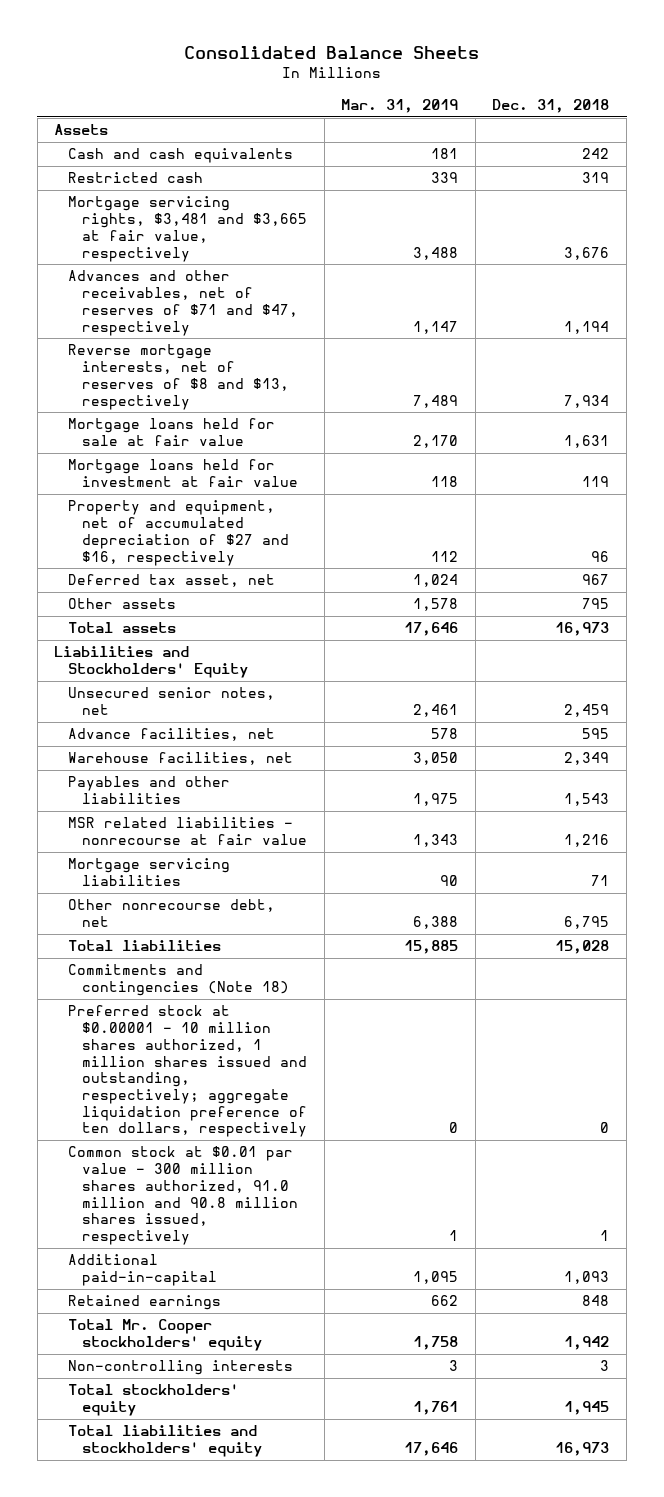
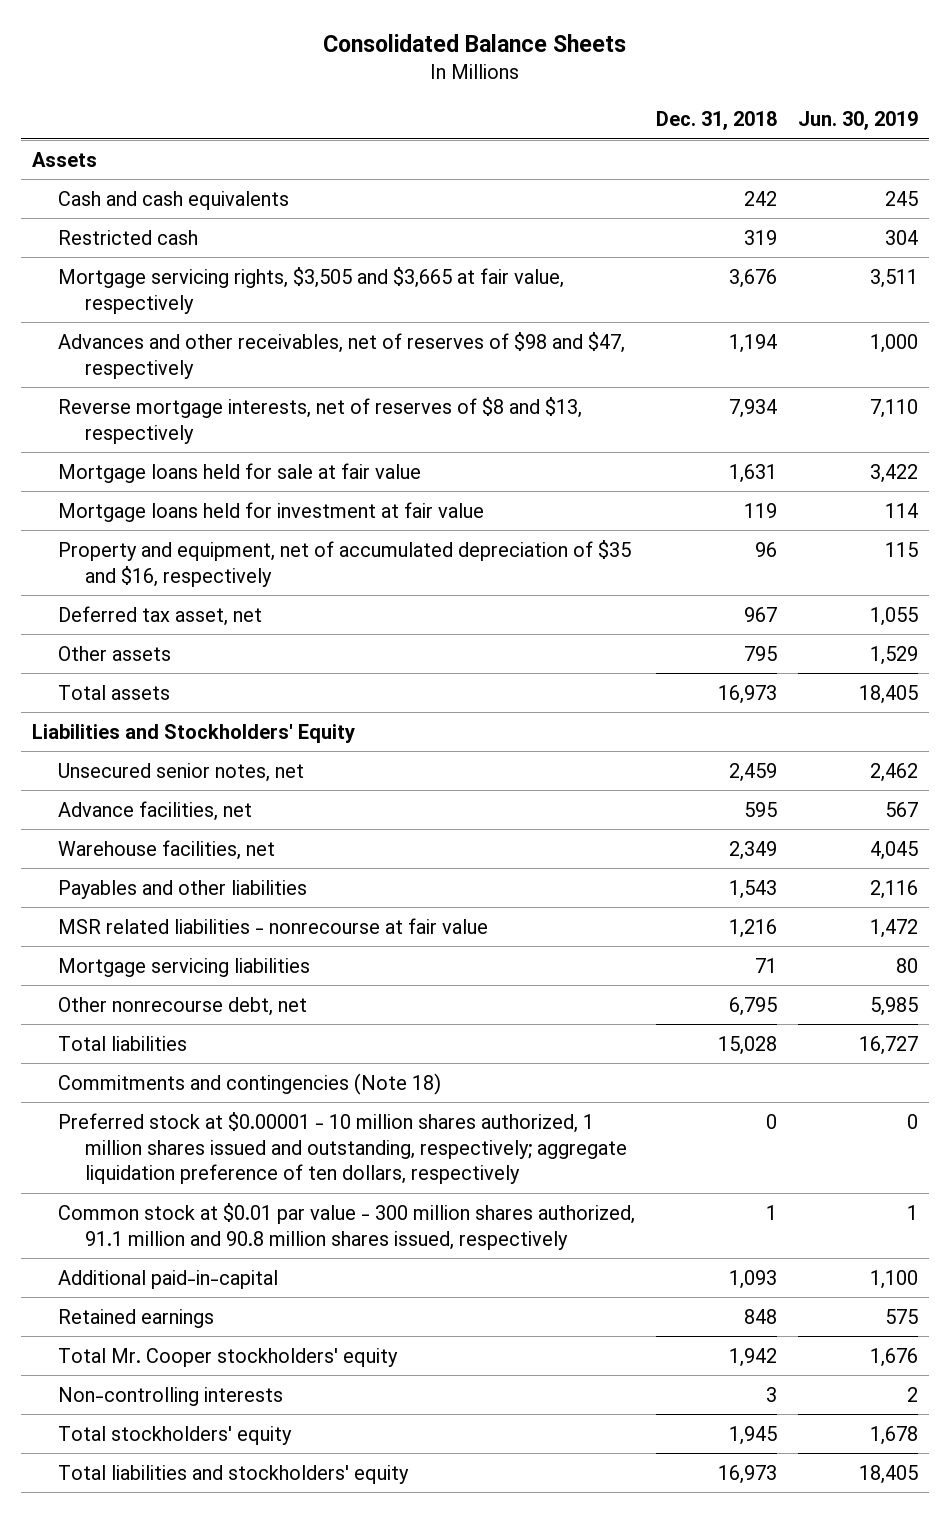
[341,98,459,113] Mar. 31, 2019 -> none
none -> [798,111,919,131] Jun. 30, 2019
[68,196,308,262] Mortgage servicing rights, $3,481 and $3,665 at fair value, respectively -> [58,266,565,314] Mortgage servicing rights, $3,505 and $3,665 at fair value, respectively
[68,270,299,336] Advances and other receivables, net of reserves of $71 and $47, respectively -> [58,331,626,379] Advances and other receivables, net of reserves of $98 and $47, respectively
[68,500,290,566] Property and equipment, net of accumulated depreciation of $27 and $16, respectively -> [58,539,632,587] Property and equipment, net of accumulated depreciation of $35 and $16, respectively
[68,1146,299,1245] Common stock at $0.01 par value - 300 million shares authorized, 91.0 million and 90.8 million shares issued, respectively -> [58,1202,636,1250] Common stock at $0.01 par value - 300 million shares authorized, 91.1 million and 90.8 million shares issued, respectively

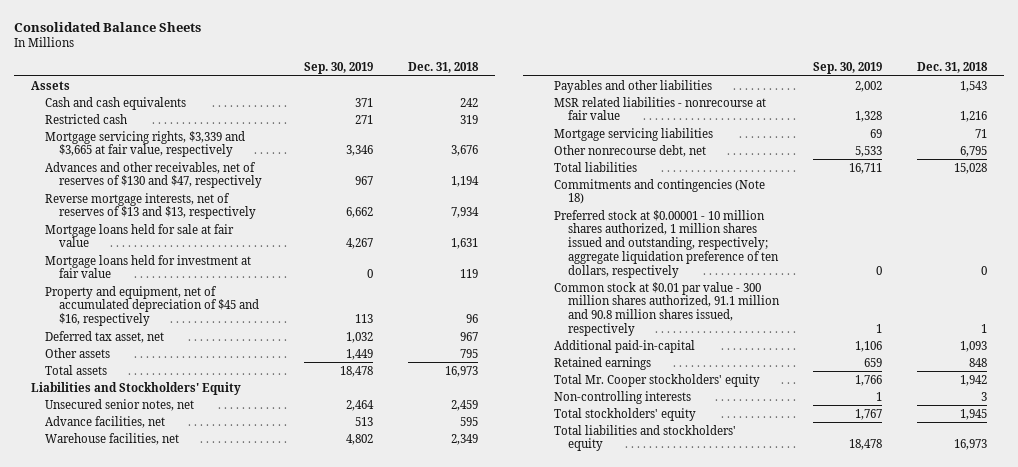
[798,111,919,131] Jun. 30, 2019 -> none
none -> [304,62,374,75] Sep. 30, 2019
[58,266,565,314] Mortgage servicing rights, $3,505 and $3,665 at fair value, respectively -> [45,130,246,158] Mortgage servicing rights, $3,339 and $3,665 at fair value, respectively
[58,331,626,379] Advances and other receivables, net of reserves of $98 and $47, respectively -> [45,161,263,189] Advances and other receivables, net of reserves of $130 and $47, respectively
[58,396,583,444] Reverse mortgage interests, net of reserves of $8 and $13, respectively -> [45,192,257,220] Reverse mortgage interests, net of reserves of $13 and $13, respectively
[58,539,632,587] Property and equipment, net of accumulated depreciation of $35 and $16, respectively -> [45,285,260,327] Property and equipment, net of accumulated depreciation of $45 and $16, respectively

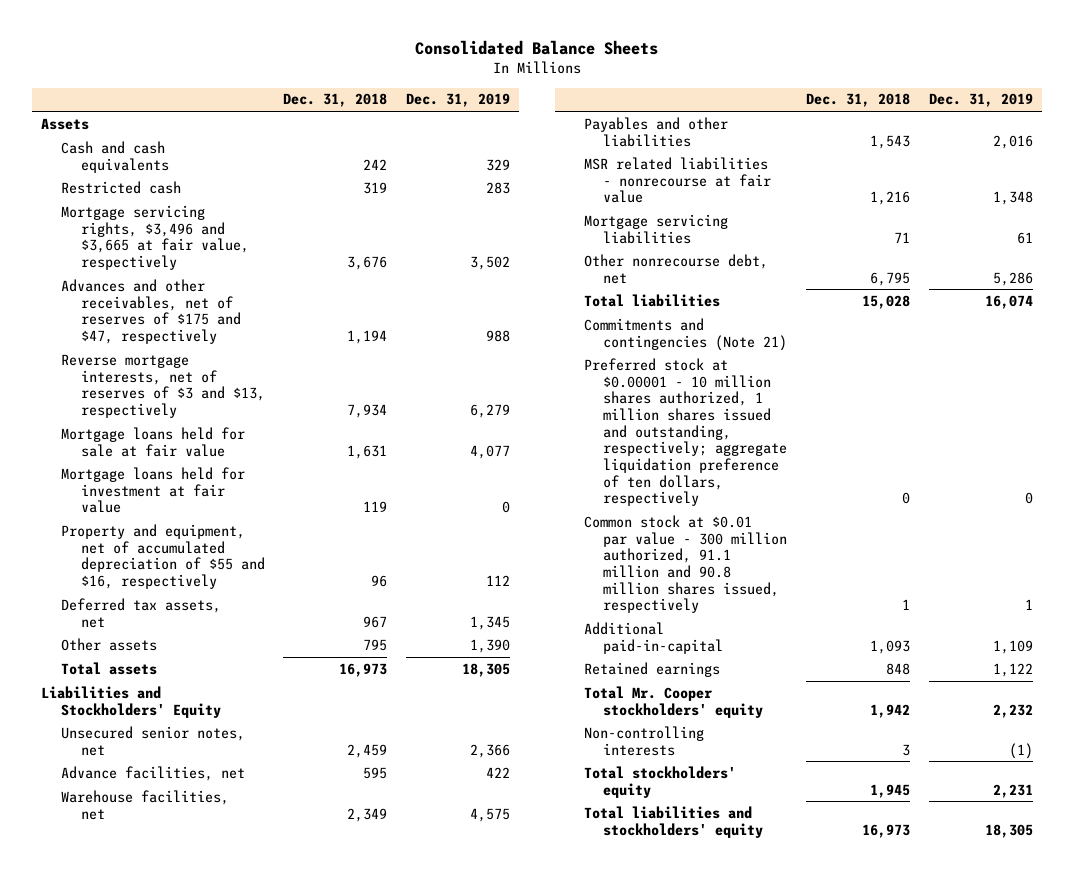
[304,62,374,75] Sep. 30, 2019 -> none
none -> [405,93,510,108] Dec. 31, 2019
[45,130,246,158] Mortgage servicing rights, $3,339 and $3,665 at fair value, respectively -> [60,204,249,270] Mortgage servicing rights, $3,496 and $3,665 at fair value, respectively
[45,161,263,189] Advances and other receivables, net of reserves of $130 and $47, respectively -> [60,278,241,344] Advances and other receivables, net of reserves of $175 and $47, respectively
[45,192,257,220] Reverse mortgage interests, net of reserves of $13 and $13, respectively -> [60,353,265,418] Reverse mortgage interests, net of reserves of $3 and $13, respectively
[45,285,260,327] Property and equipment, net of accumulated depreciation of $45 and $16, respectively -> [60,523,265,589] Property and equipment, net of accumulated depreciation of $55 and $16, respectively
[45,330,165,343] Deferred tax asset, net -> [60,597,221,628] Deferred tax assets, net
[554,178,766,205] Commitments and contingencies (Note 18) -> [583,317,788,351] Commitments and contingencies (Note 21)
[554,281,781,337] Common stock at $0.01 par value - 300 million shares authorized, 91.1 million and 90.8 million shares issued, respectively -> [583,514,788,614] Common stock at $0.01 par value - 300 million authorized, 91.1 million and 90.8 million shares issued, respectively

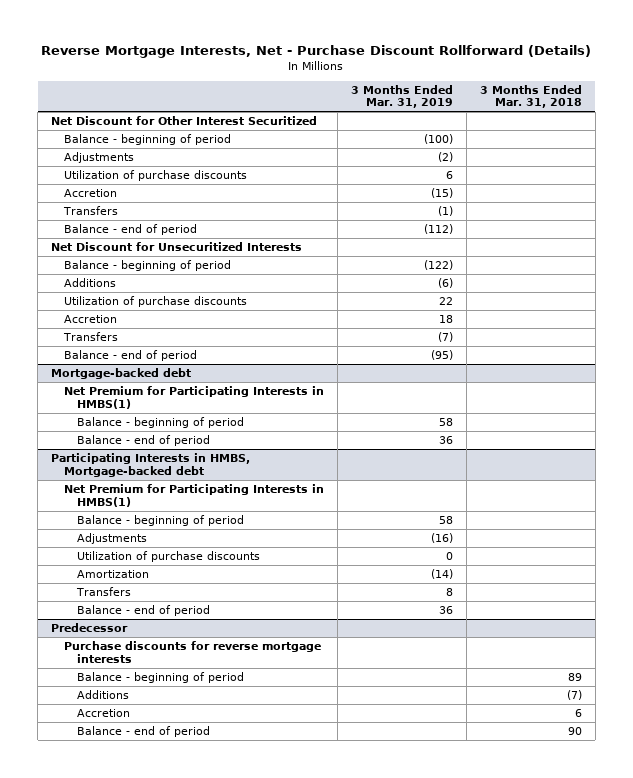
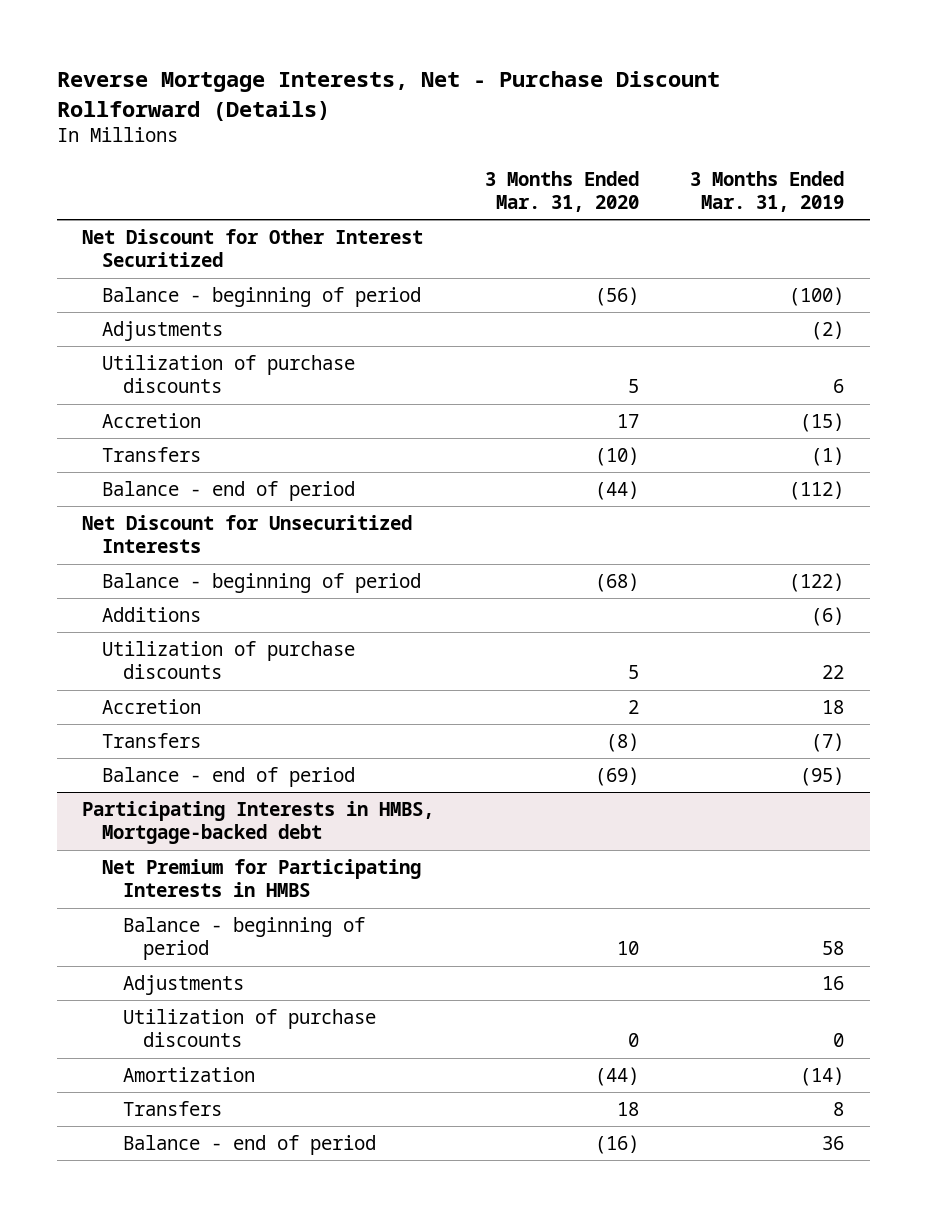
[479,84,582,109] 3 Months Ended Mar. 31, 2018 -> none
none -> [485,170,640,213] 3 Months Ended Mar. 31, 2020
[51,367,192,379] Mortgage-backed debt -> none
[64,385,325,409] Net Premium for Participating Interests in HMBS(1) -> none
[77,416,245,428] Balance - beginning of period -> none
[77,434,211,446] Balance - end of period -> none
[64,483,325,507] Net Premium for Participating Interests in HMBS(1) -> [102,859,422,898] Net Premium for Participating Interests in HMBS
[430,532,453,543] (16) -> [822,976,845,991] 16
[51,622,129,632] Predecessor -> none
[64,640,322,663] Purchase discounts for reverse mortgage interests -> none
[77,671,245,683] Balance - beginning of period -> none
[77,689,130,699] Additions -> none
[77,708,131,717] Accretion -> none
[77,725,211,737] Balance - end of period -> none

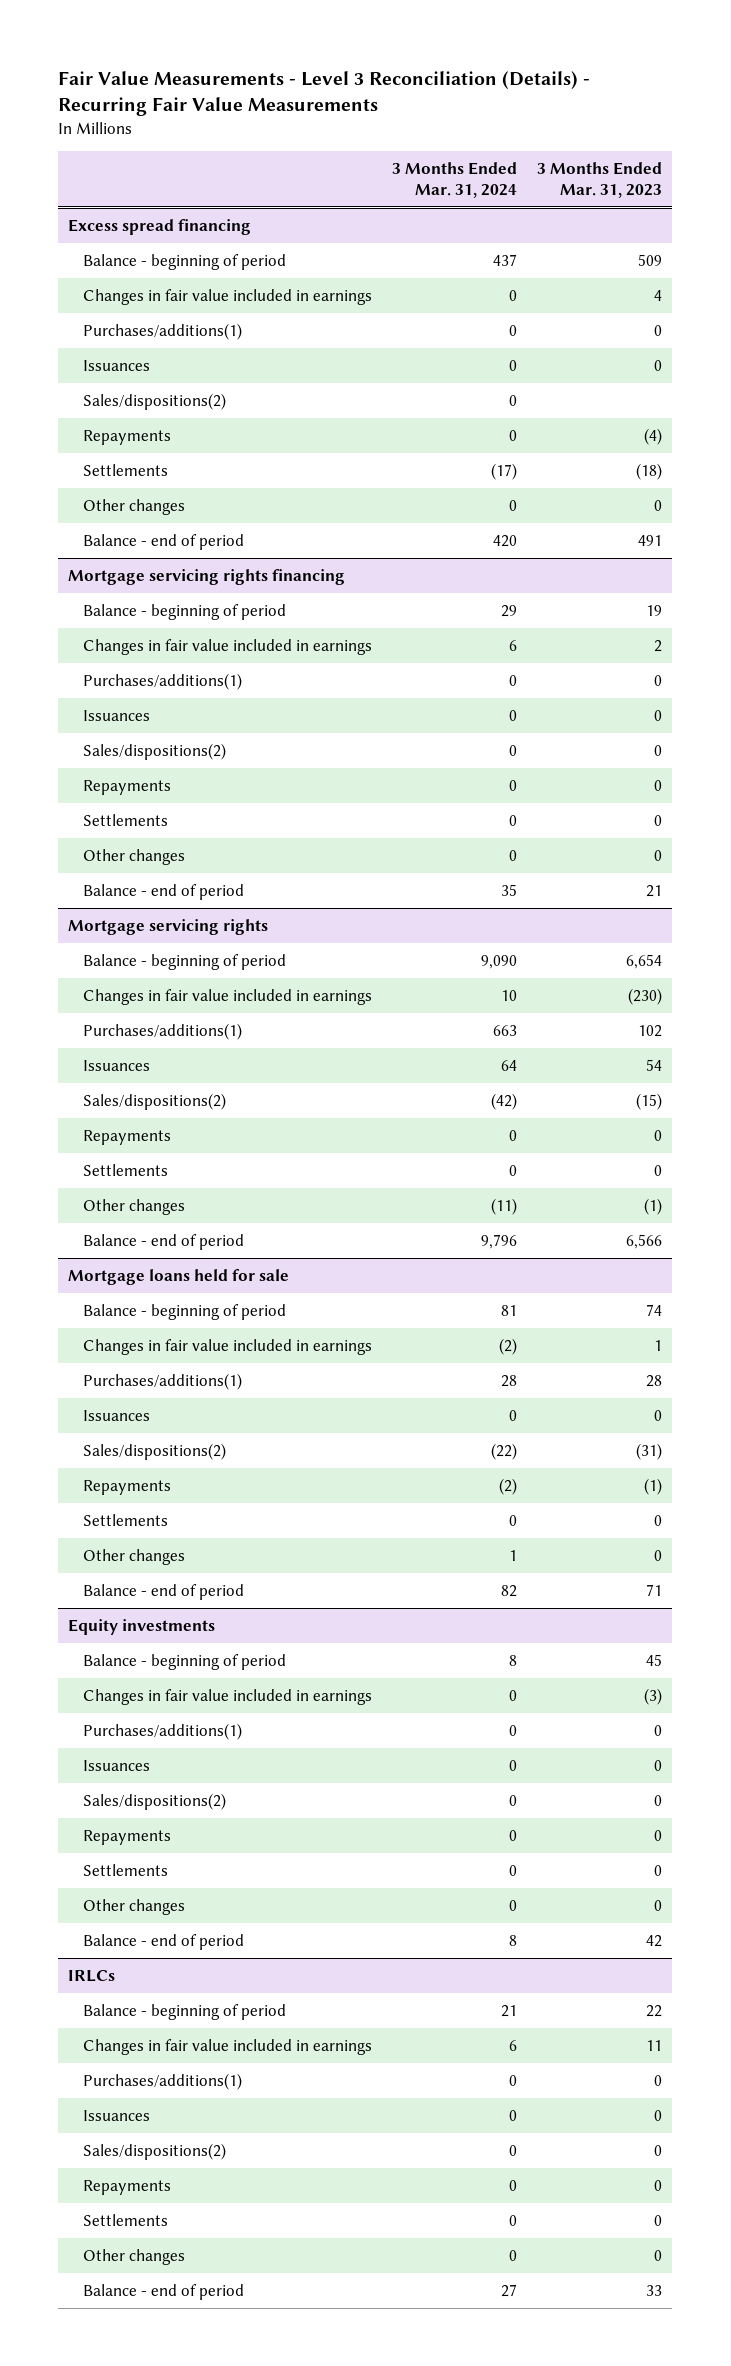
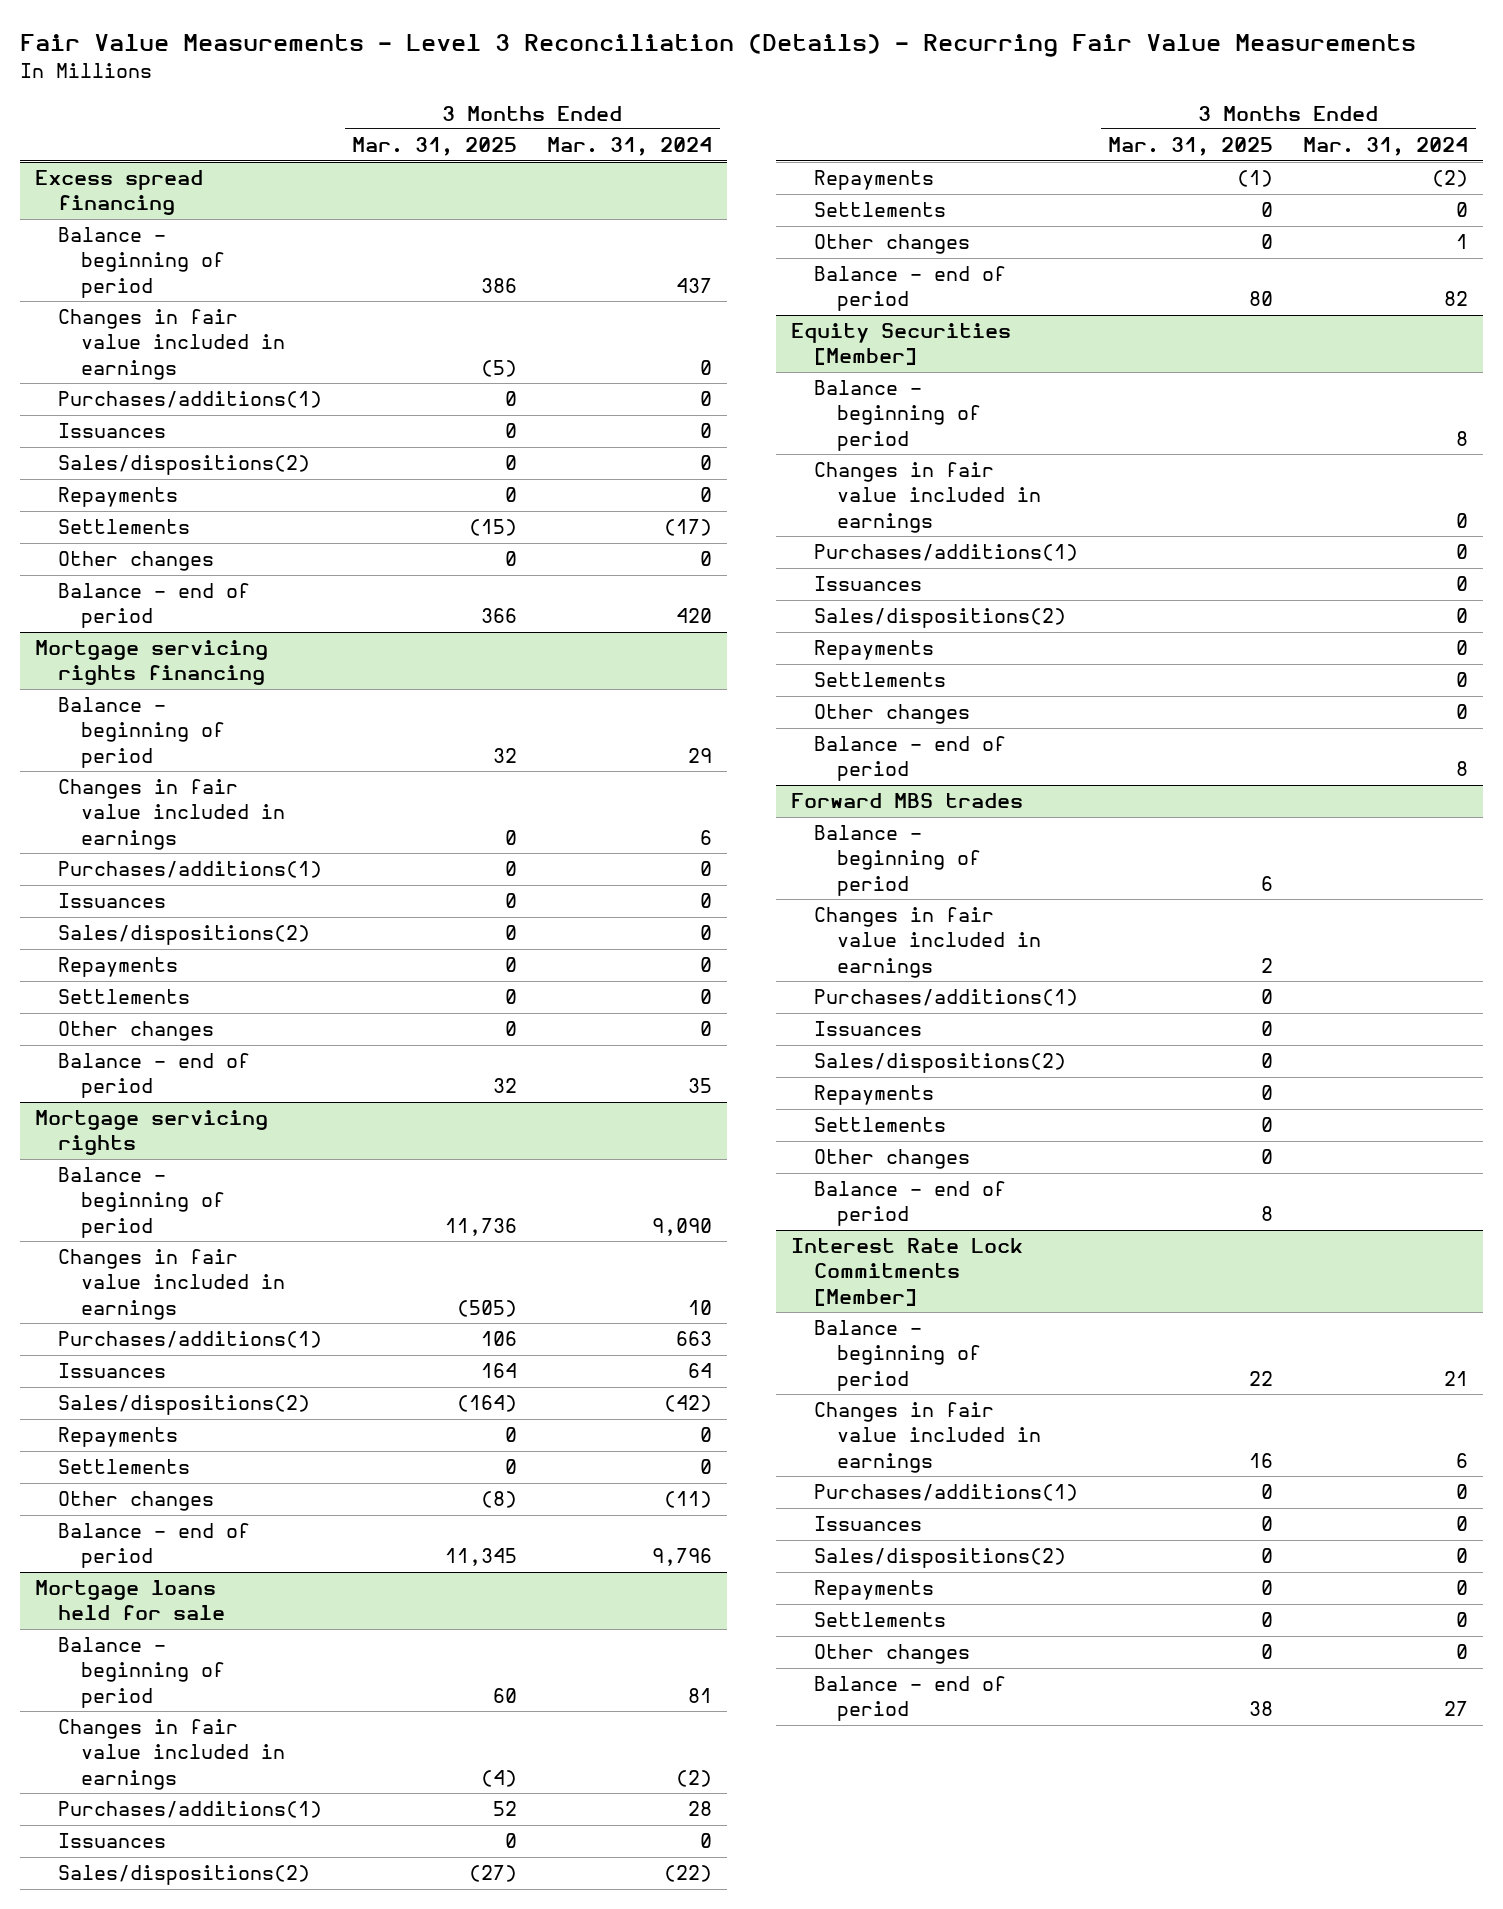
[537,161,663,199] 3 Months Ended Mar. 31, 2023 -> none
none -> [352,137,518,157] Mar. 31, 2025
[68,1618,216,1635] Equity investments -> [791,323,1012,366] Equity Securities [Member]
none -> [791,793,1024,809] Forward MBS trades
none -> [814,825,981,896] Balance - beginning of period
none -> [814,907,1041,978] Changes in fair value included in earnings
none -> [814,989,1079,1007] Purchases/additions(1)
none -> [814,1021,923,1037] Issuances
none -> [814,1053,1067,1074] Sales/dispositions(2)
none -> [814,1085,935,1106] Repayments
none -> [814,1117,947,1133] Settlements
none -> [814,1149,971,1170] Other changes
none -> [814,1181,1007,1227] Balance - end of period
[68,1969,116,1982] IRLCs -> [791,1238,1024,1306] Interest Rate Lock Commitments [Member]

